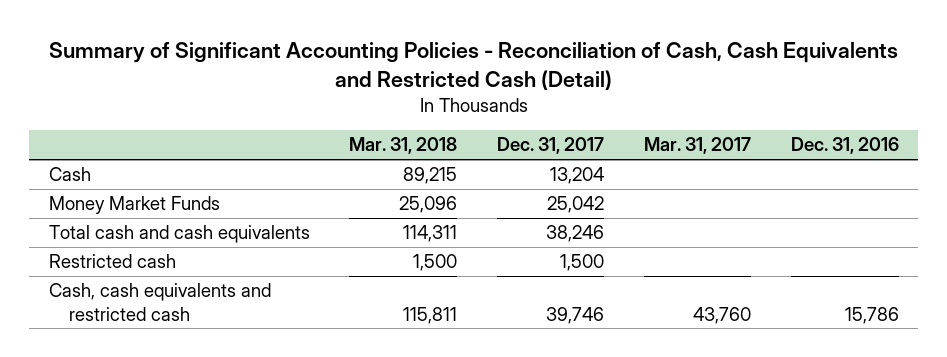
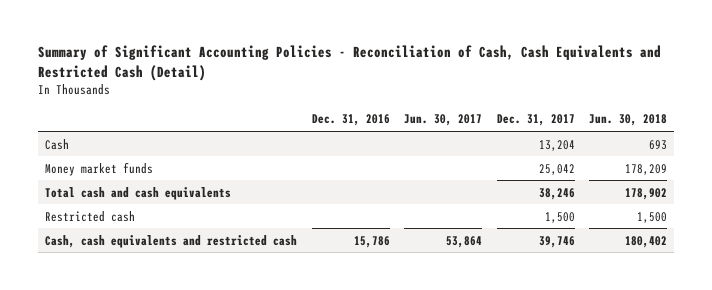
[349,137,458,155] Mar. 31, 2018 -> none
[643,137,751,155] Mar. 31, 2017 -> none
none -> [404,114,483,127] Jun. 30, 2017
none -> [589,114,668,127] Jun. 30, 2018
[48,196,220,215] Money Market Funds -> [45,161,154,176] Money market funds

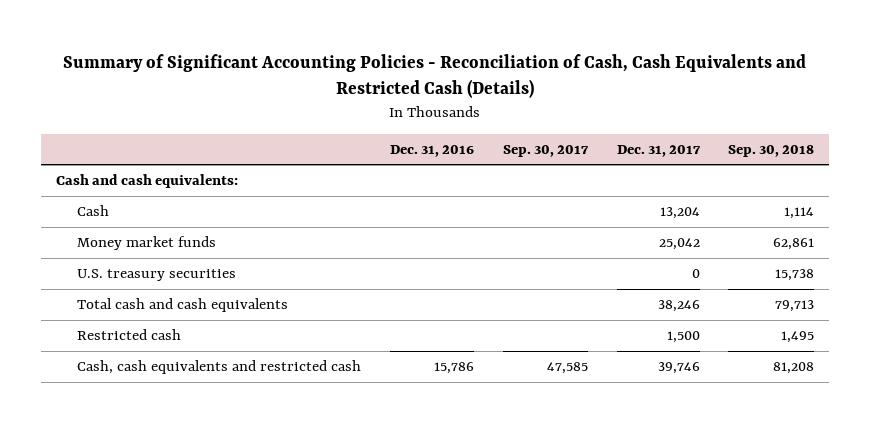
[37,45,661,81] Summary of Significant Accounting Policies - Reconciliation of Cash, Cash Equivalents and Restricted Cash (Detail) -> [63,53,807,98] Summary of Significant Accounting Policies - Reconciliation of Cash, Cash Equivalents and Restricted Cash (Details)
[404,114,483,127] Jun. 30, 2017 -> none
[589,114,668,127] Jun. 30, 2018 -> none
none -> [502,144,589,157] Sep. 30, 2017
none -> [728,144,815,157] Sep. 30, 2018
none -> [55,174,238,189] Cash and cash equivalents:
none -> [77,269,237,282] U.S. treasury securities

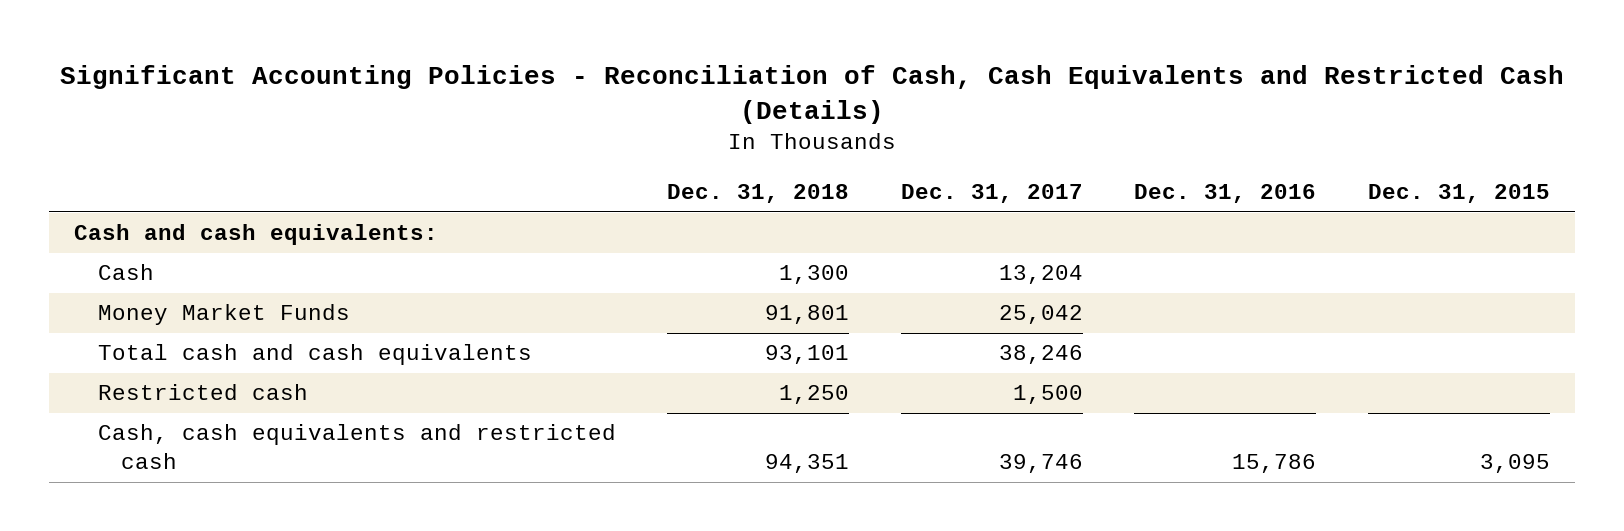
[63,53,807,98] Summary of Significant Accounting Policies - Reconciliation of Cash, Cash Equivalents and Restricted Cash (Details) -> [59,64,1564,124] Significant Accounting Policies - Reconciliation of Cash, Cash Equivalents and Restricted Cash (Details)
[502,144,589,157] Sep. 30, 2017 -> none
[728,144,815,157] Sep. 30, 2018 -> none
none -> [667,184,850,204] Dec. 31, 2018
none -> [1367,184,1550,204] Dec. 31, 2015
[77,269,237,282] U.S. treasury securities -> none
[77,236,217,251] Money market funds -> [97,304,350,326] Money Market Funds

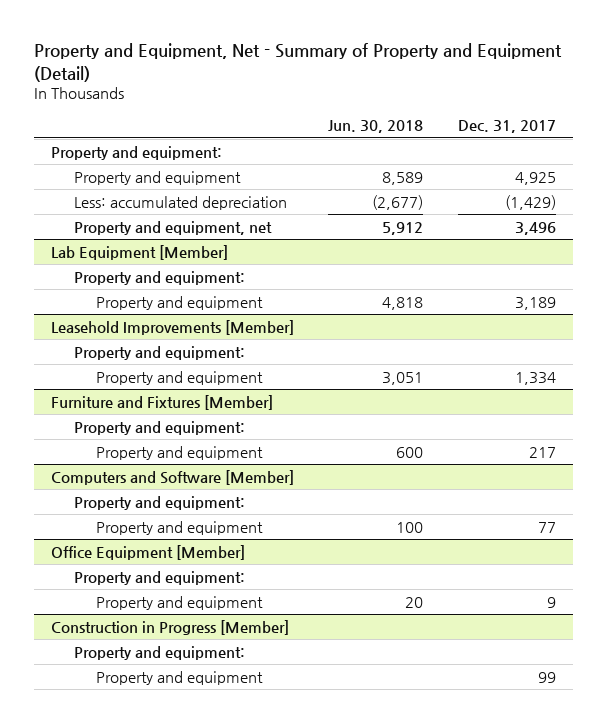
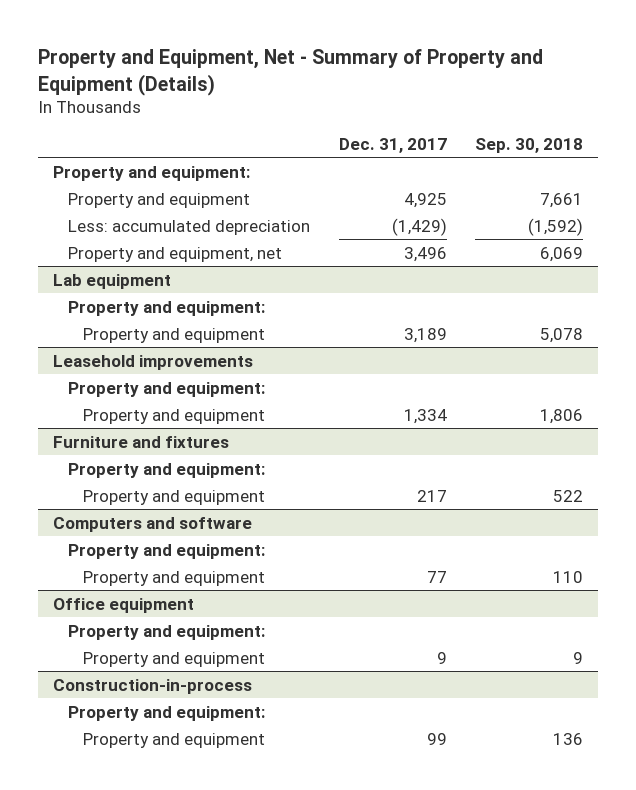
[33,43,562,82] Property and Equipment, Net - Summary of Property and Equipment (Detail) -> [38,49,544,96] Property and Equipment, Net - Summary of Property and Equipment (Details)
[328,120,424,134] Jun. 30, 2018 -> none
none -> [475,137,584,153] Sep. 30, 2018
[50,244,228,260] Lab Equipment [Member] -> [52,273,171,289] Lab equipment
[50,319,294,335] Leasehold Improvements [Member] -> [52,354,253,370] Leasehold improvements
[50,394,273,410] Furniture and Fixtures [Member] -> [52,435,229,448] Furniture and fixtures
[50,469,294,485] Computers and Software [Member] -> [52,516,252,532] Computers and software
[50,544,245,560] Office Equipment [Member] -> [52,597,194,613] Office equipment
[50,619,289,635] Construction in Progress [Member] -> [52,678,252,694] Construction-in-process

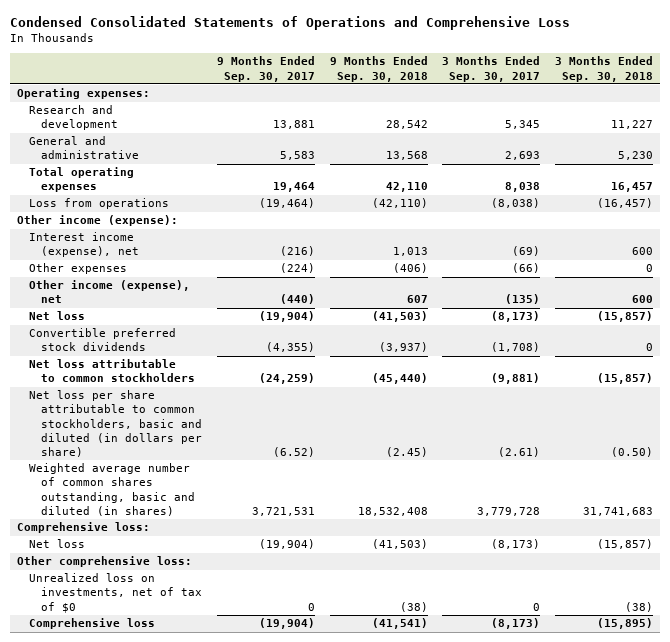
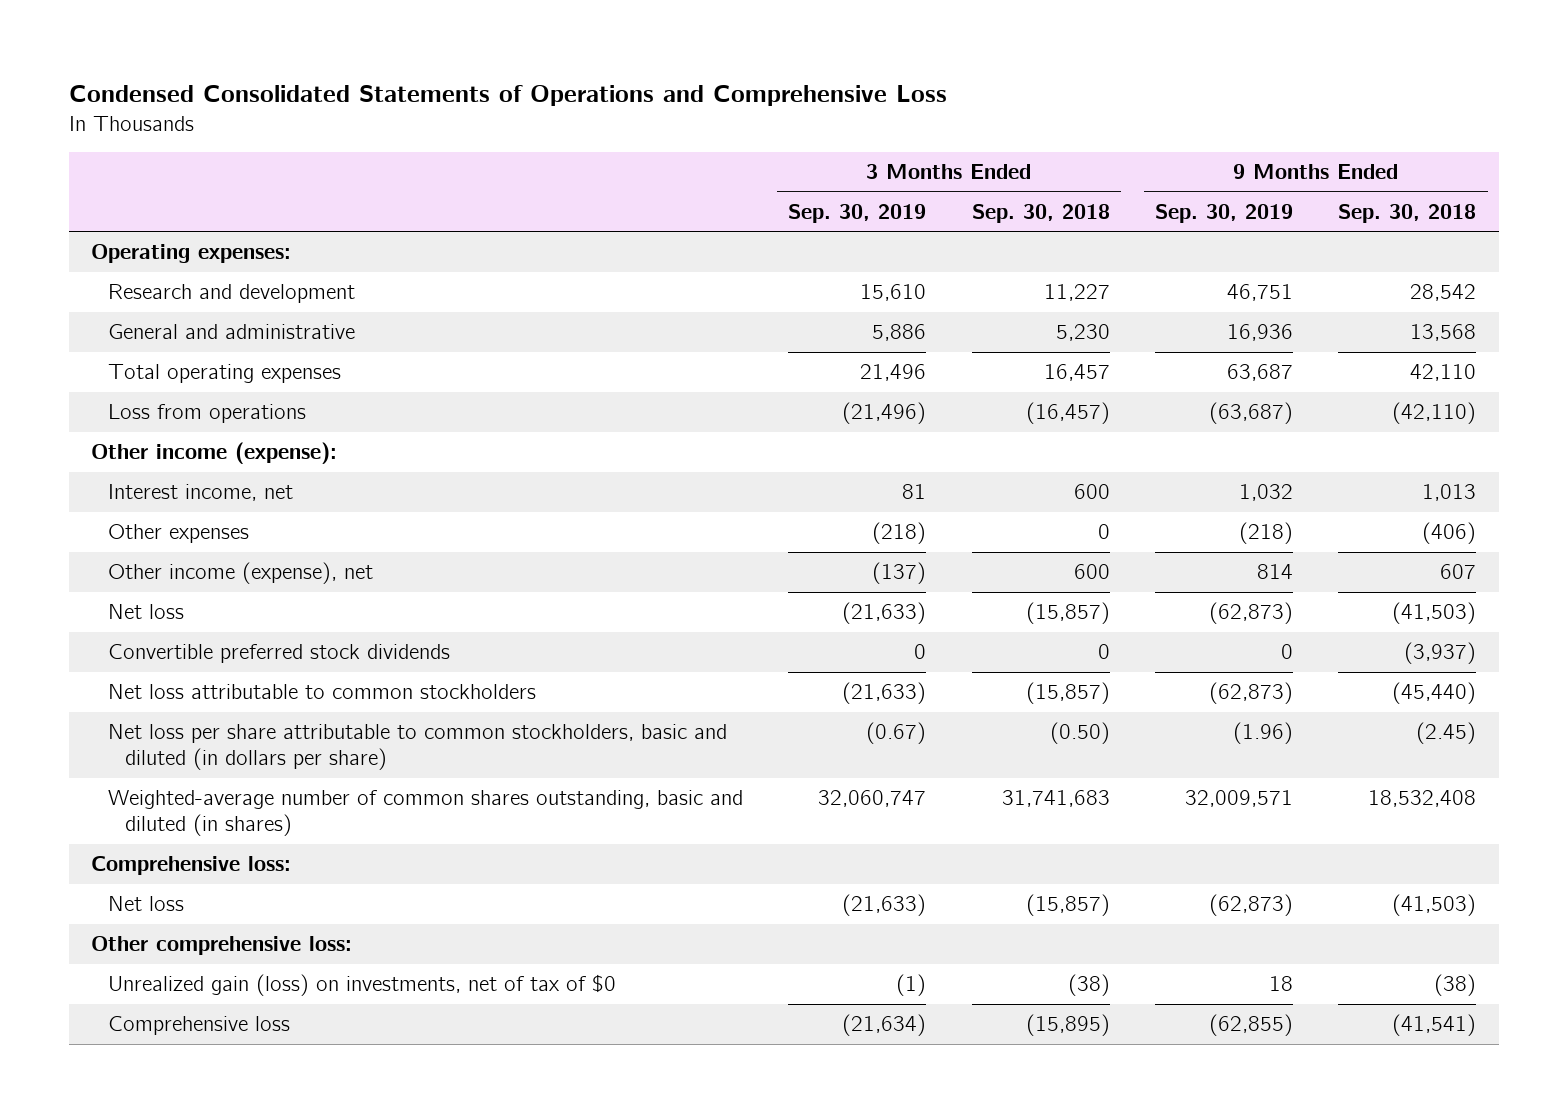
[216,56,315,82] 9 Months Ended Sep. 30, 2017 -> none
[442,56,541,82] 3 Months Ended Sep. 30, 2017 -> none
none -> [788,203,927,223] Sep. 30, 2019
none -> [1154,203,1293,223] Sep. 30, 2019
[29,232,140,258] Interest income (expense), net -> [108,484,294,502] Interest income, net
[29,463,196,516] Weighted average number of common shares outstanding, basic and diluted (in shares) -> [108,790,744,837] Weighted-average number of common shares outstanding, basic and diluted (in shares)
[29,573,203,613] Unrealized loss on investments, net of tax of $0 -> [108,974,617,997] Unrealized gain (loss) on investments, net of tax of $0

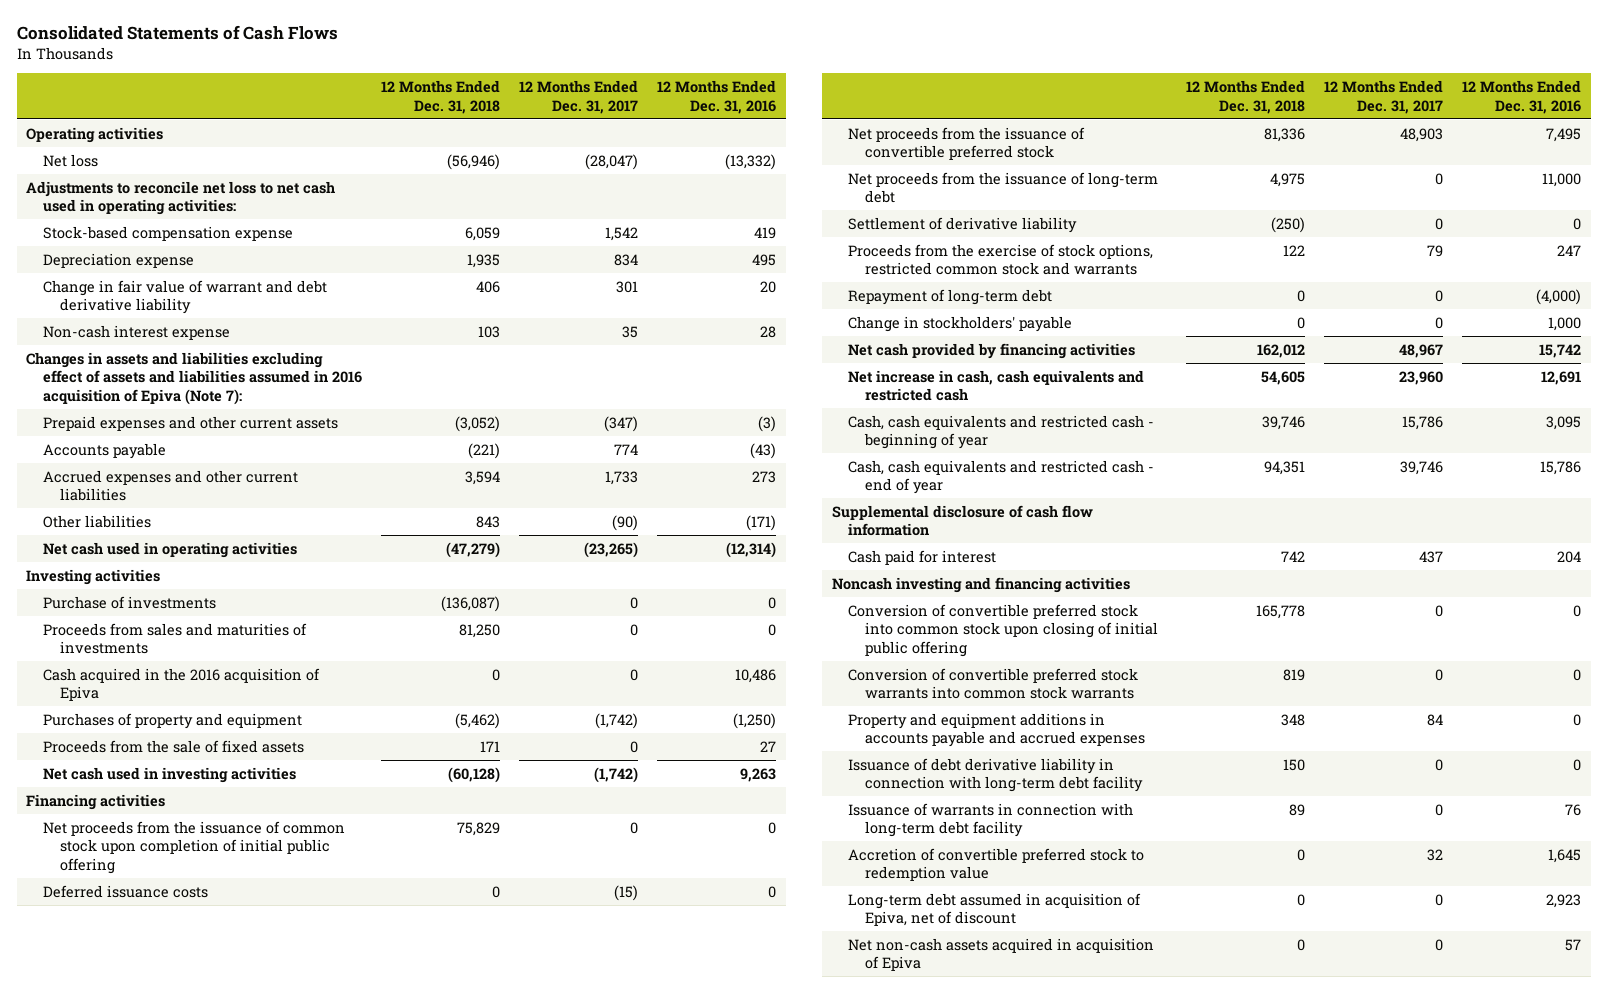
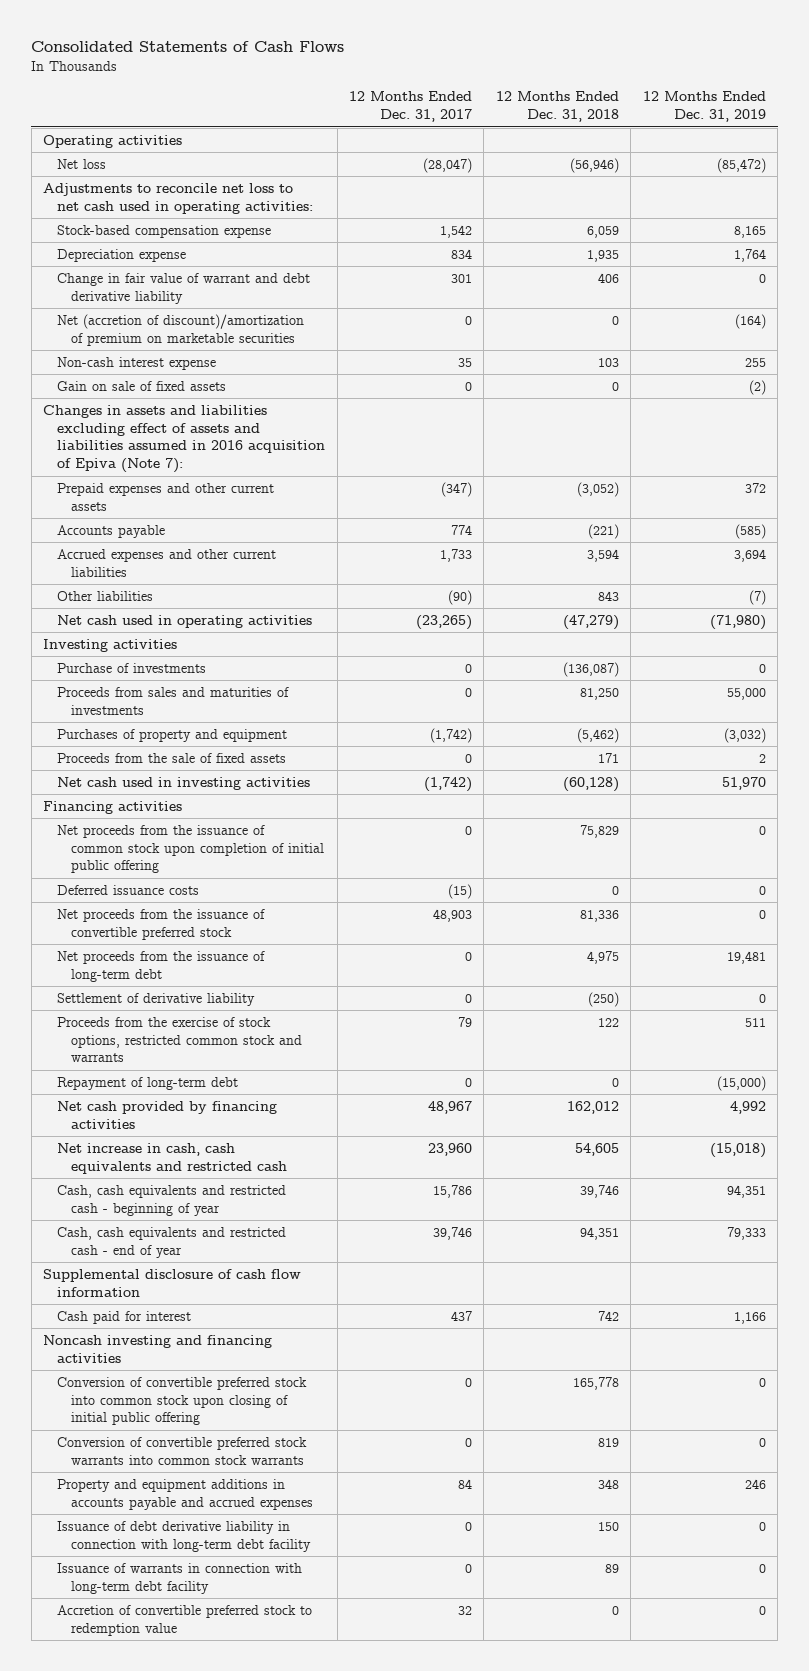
[657,80,777,114] 12 Months Ended Dec. 31, 2016 -> none
none -> [642,91,766,123] 12 Months Ended Dec. 31, 2019
none -> [57,313,305,346] Net (accretion of discount)/amortization of premium on marketable securities
none -> [57,380,227,391] Gain on sale of fixed assets
[43,667,321,702] Cash acquired in the 2016 acquisition of Epiva -> none
[848,315,1073,332] Change in stockholders' payable -> none
[848,892,1142,927] Long-term debt assumed in acquisition of Epiva, net of discount -> none
[848,937,1155,972] Net non-cash assets acquired in acquisition of Epiva -> none

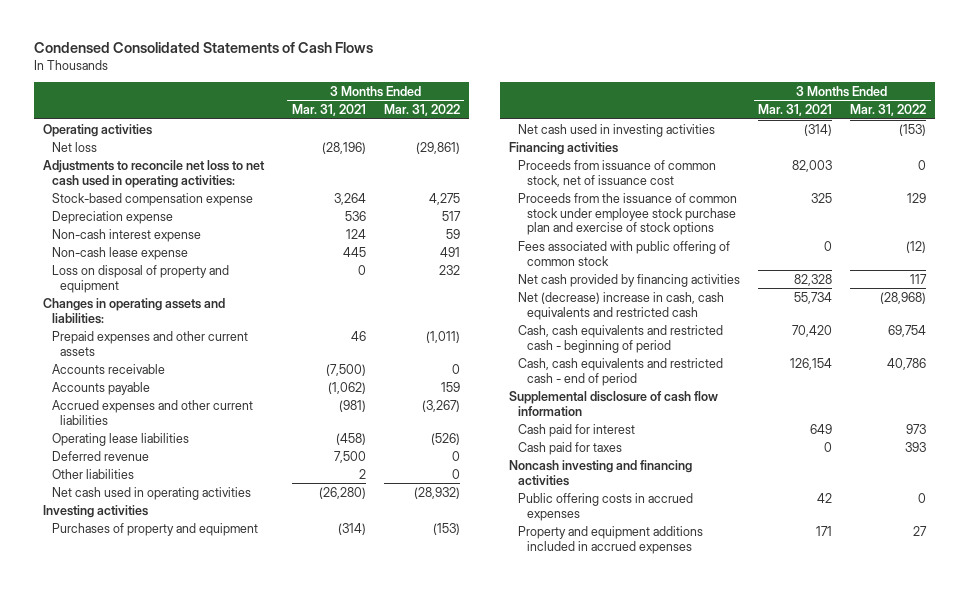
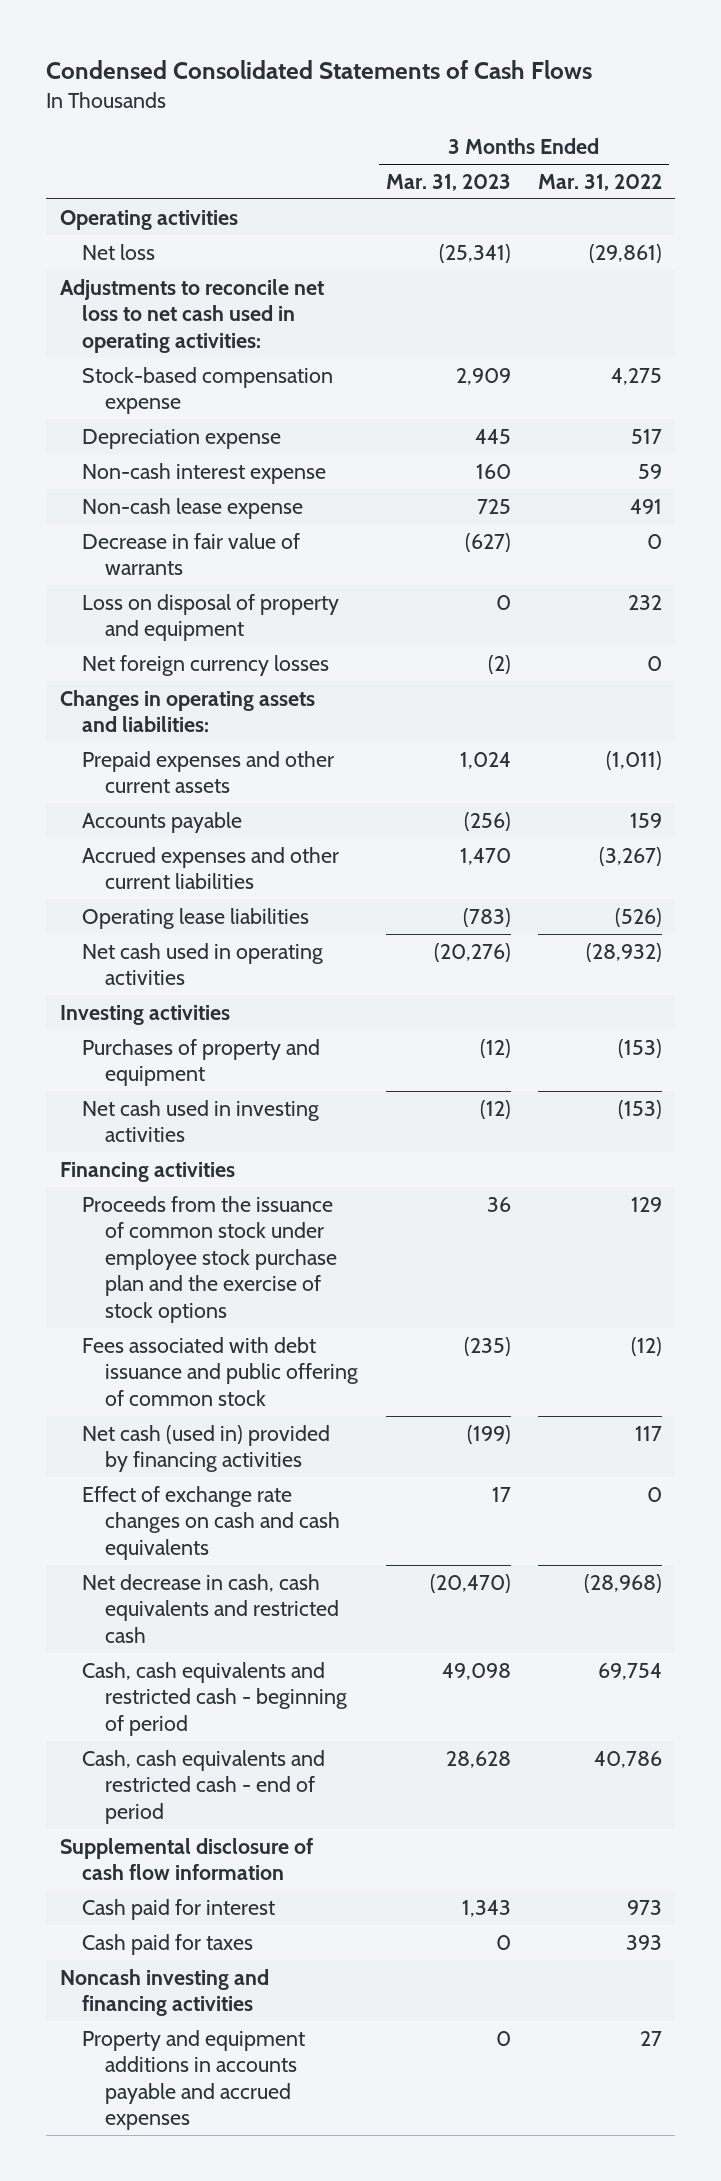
[291,104,366,117] Mar. 31, 2021 -> none
none -> [385,173,511,191] Mar. 31, 2023
none -> [82,532,301,576] Decrease in fair value of warrants
none -> [82,654,330,676] Net foreign currency losses
[51,363,165,374] Accounts receivable -> none
[51,450,149,461] Deferred revenue -> none
[51,468,134,479] Other liabilities -> none
[517,159,716,187] Proceeds from issuance of common stock, net of issuance cost -> none
[517,192,737,236] Proceeds from the issuance of common stock under employee stock purchase plan and exercise of stock options -> [82,1195,338,1323] Proceeds from the issuance of common stock under employee stock purchase plan and the exercise of stock options
[517,240,730,266] Fees associated with public offering of common stock -> [82,1336,359,1406] Fees associated with debt issuance and public offering of common stock
[517,273,740,287] Net cash provided by financing activities -> [82,1424,331,1473] Net cash (used in) provided by financing activities
none -> [82,1485,341,1560] Effect of exchange rate changes on cash and cash equivalents
[517,291,724,320] Net (decrease) increase in cash, cash equivalents and restricted cash -> [82,1573,340,1643] Net decrease in cash, cash equivalents and restricted cash
[517,492,693,521] Public offering costs in accrued expenses -> none
[517,525,703,554] Property and equipment additions included in accrued expenses -> [82,2029,306,2131] Property and equipment additions in accounts payable and accrued expenses

